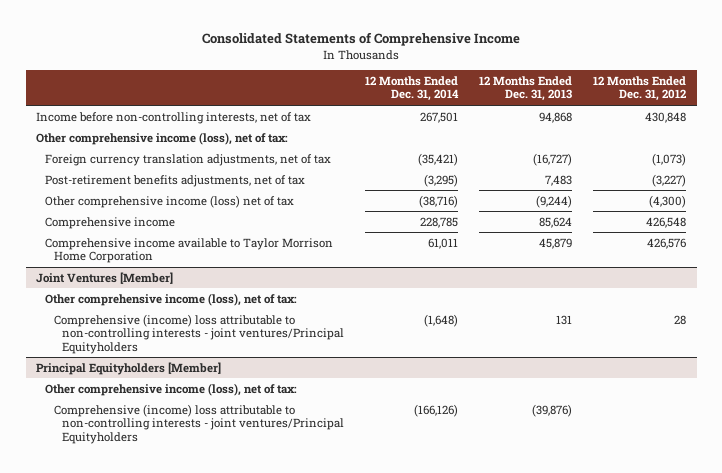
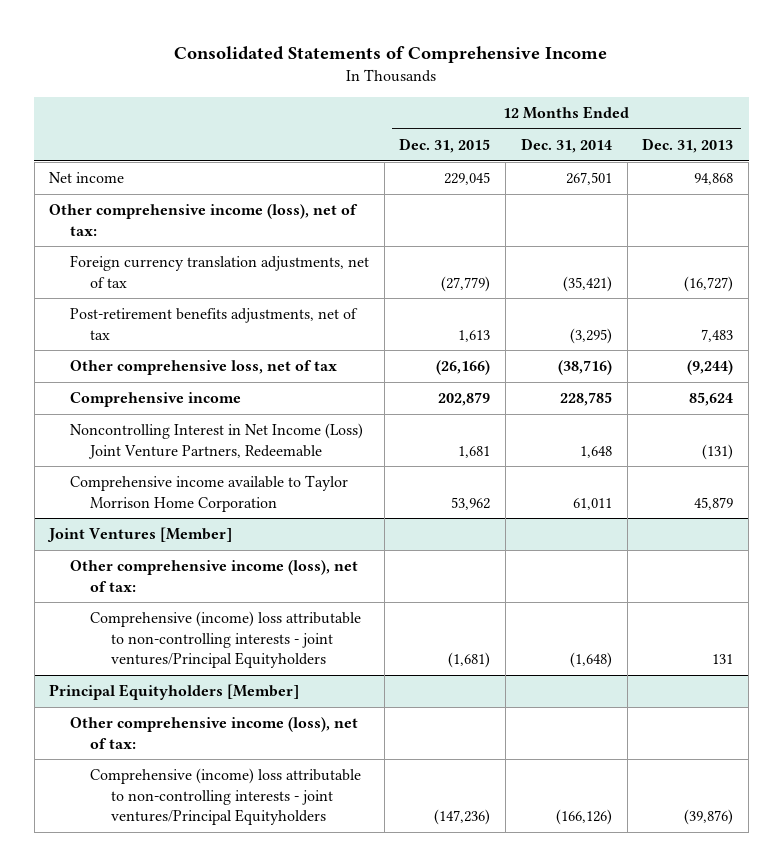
[593,76,687,102] 12 Months Ended Dec. 31, 2012 -> none
none -> [399,137,491,153] Dec. 31, 2015
[35,111,311,124] Income before non-controlling interests, net of tax -> [49,172,125,184] Net income
[44,194,294,208] Other comprehensive income (loss) net of tax -> [69,360,337,376] Other comprehensive loss, net of tax
none -> [69,423,363,459] Noncontrolling Interest in Net Income (Loss) Joint Venture Partners, Redeemable

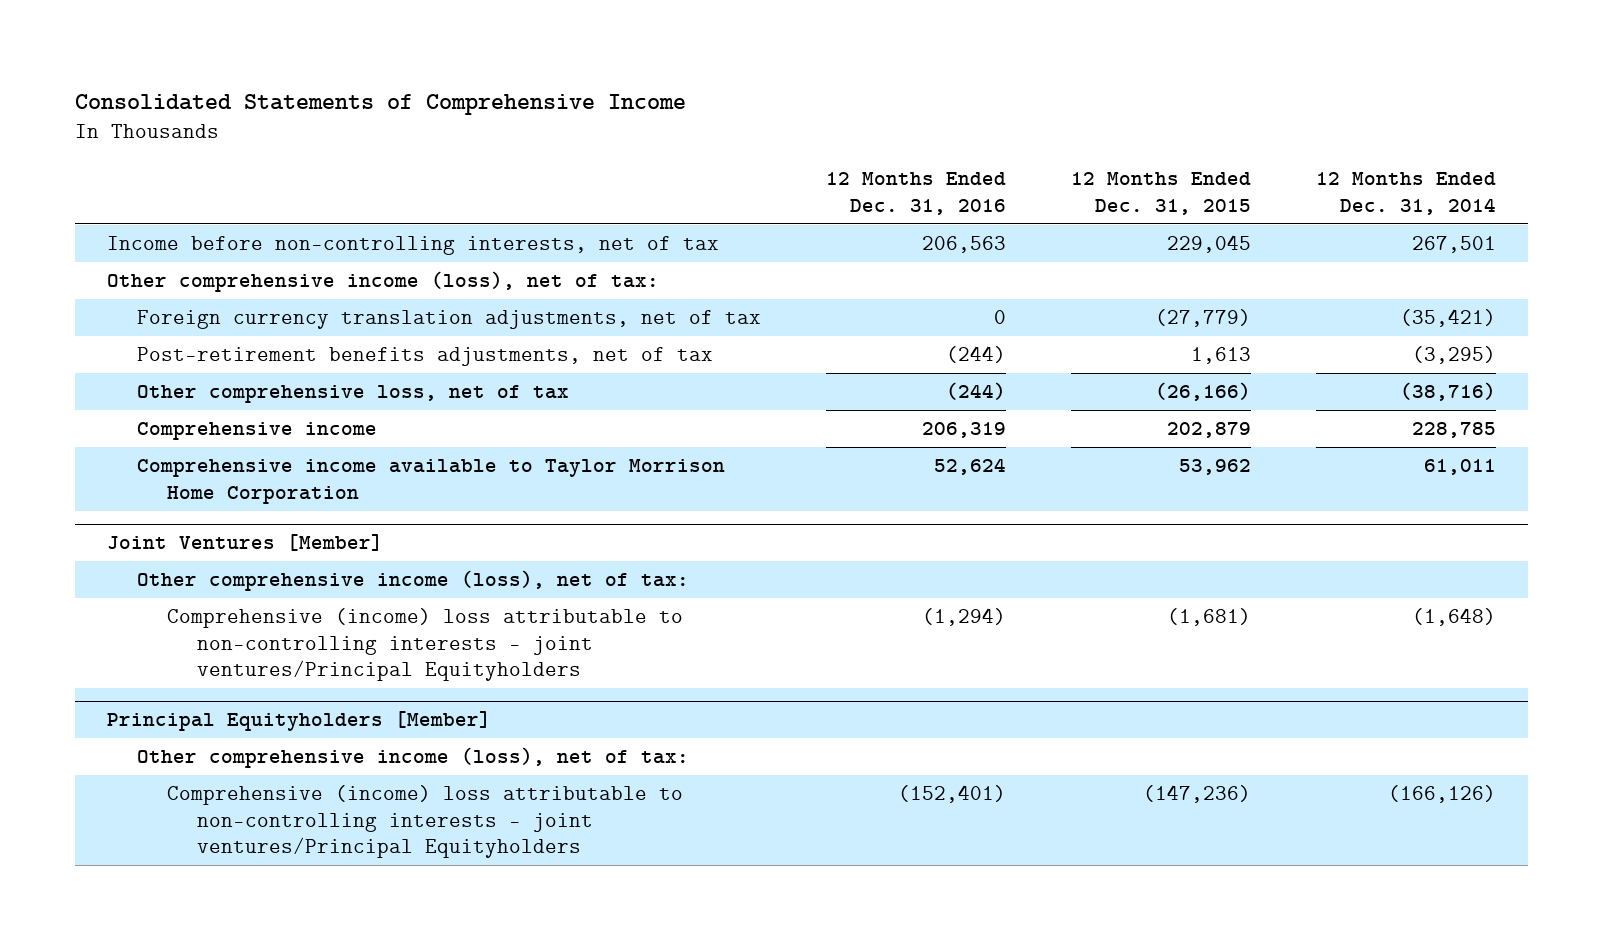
[642,137,734,153] Dec. 31, 2013 -> none
none -> [826,172,1007,215] 12 Months Ended Dec. 31, 2016
[49,172,125,184] Net income -> [107,236,720,256] Income before non-controlling interests, net of tax
[69,423,363,459] Noncontrolling Interest in Net Income (Loss) Joint Venture Partners, Redeemable -> none

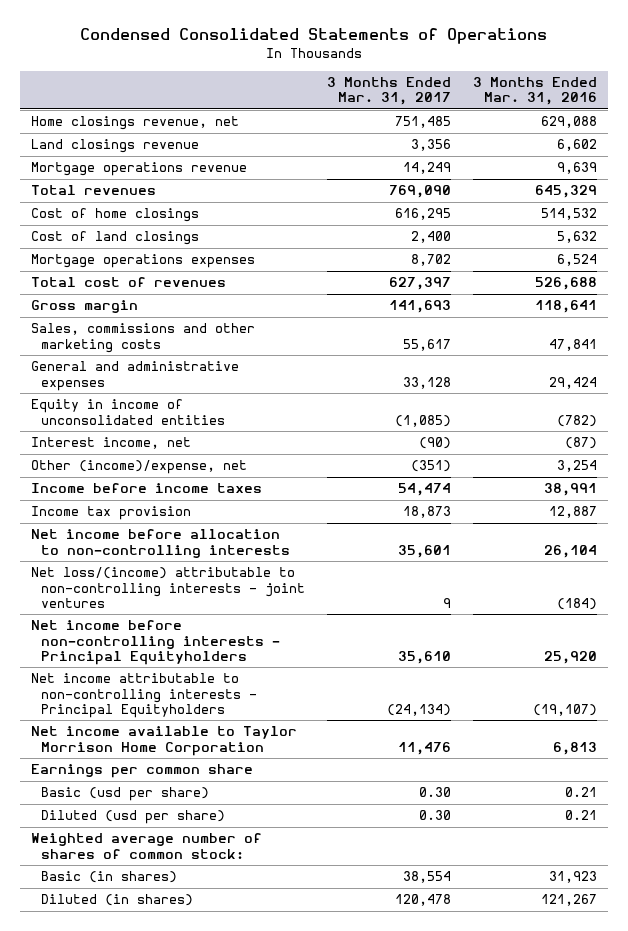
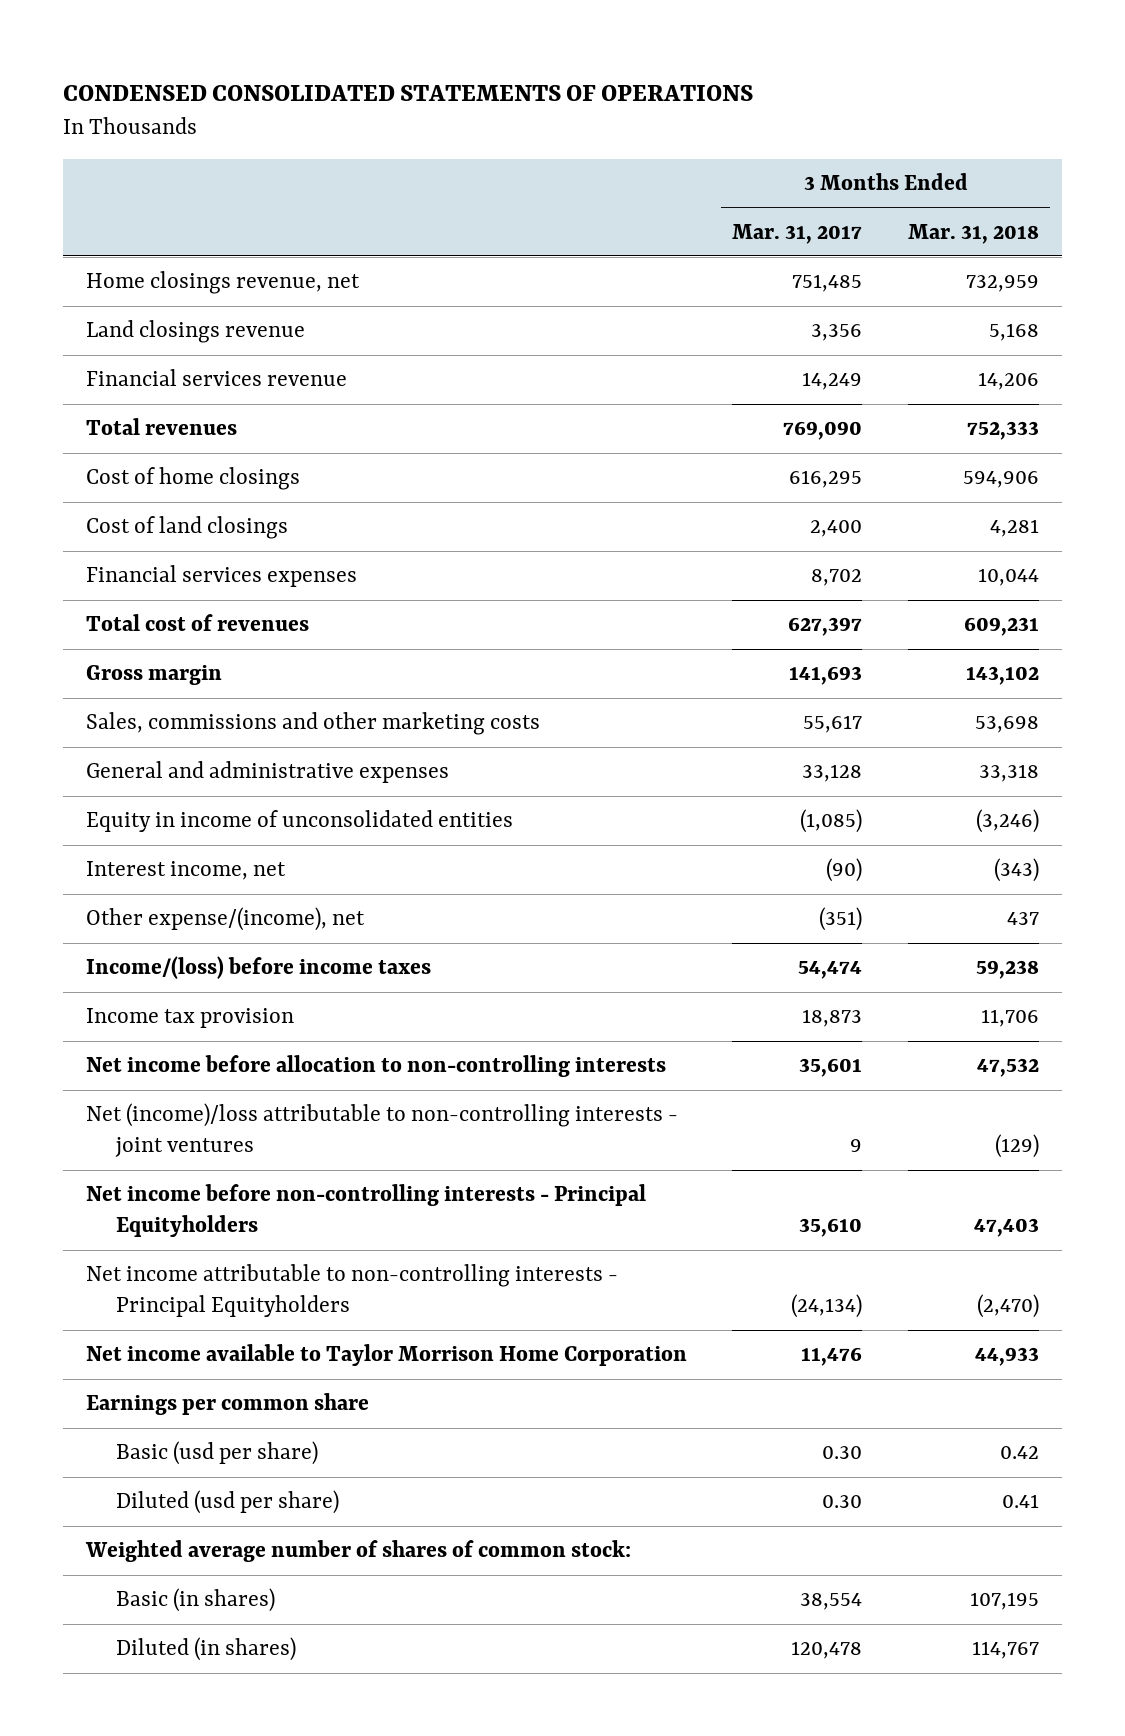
[80,28,548,45] Condensed Consolidated Statements of Operations -> [63,85,754,102] CONDENSED CONSOLIDATED STATEMENTS OF OPERATIONS
[472,76,597,106] 3 Months Ended Mar. 31, 2016 -> none
none -> [907,223,1039,244] Mar. 31, 2018
[31,162,248,177] Mortgage operations revenue -> [85,369,347,387] Financial services revenue
[31,254,256,269] Mortgage operations expenses -> [85,565,357,588] Financial services expenses
[31,460,248,475] Other (income)/expense, net -> [85,907,365,932] Other expense/(income), net
[31,483,263,494] Income before income taxes -> [85,956,431,980] Income/(loss) before income taxes
[31,567,305,608] Net loss/(income) attributable to non-controlling interests - joint ventures -> [85,1103,678,1158] Net (income)/loss attributable to non-controlling interests - joint ventures

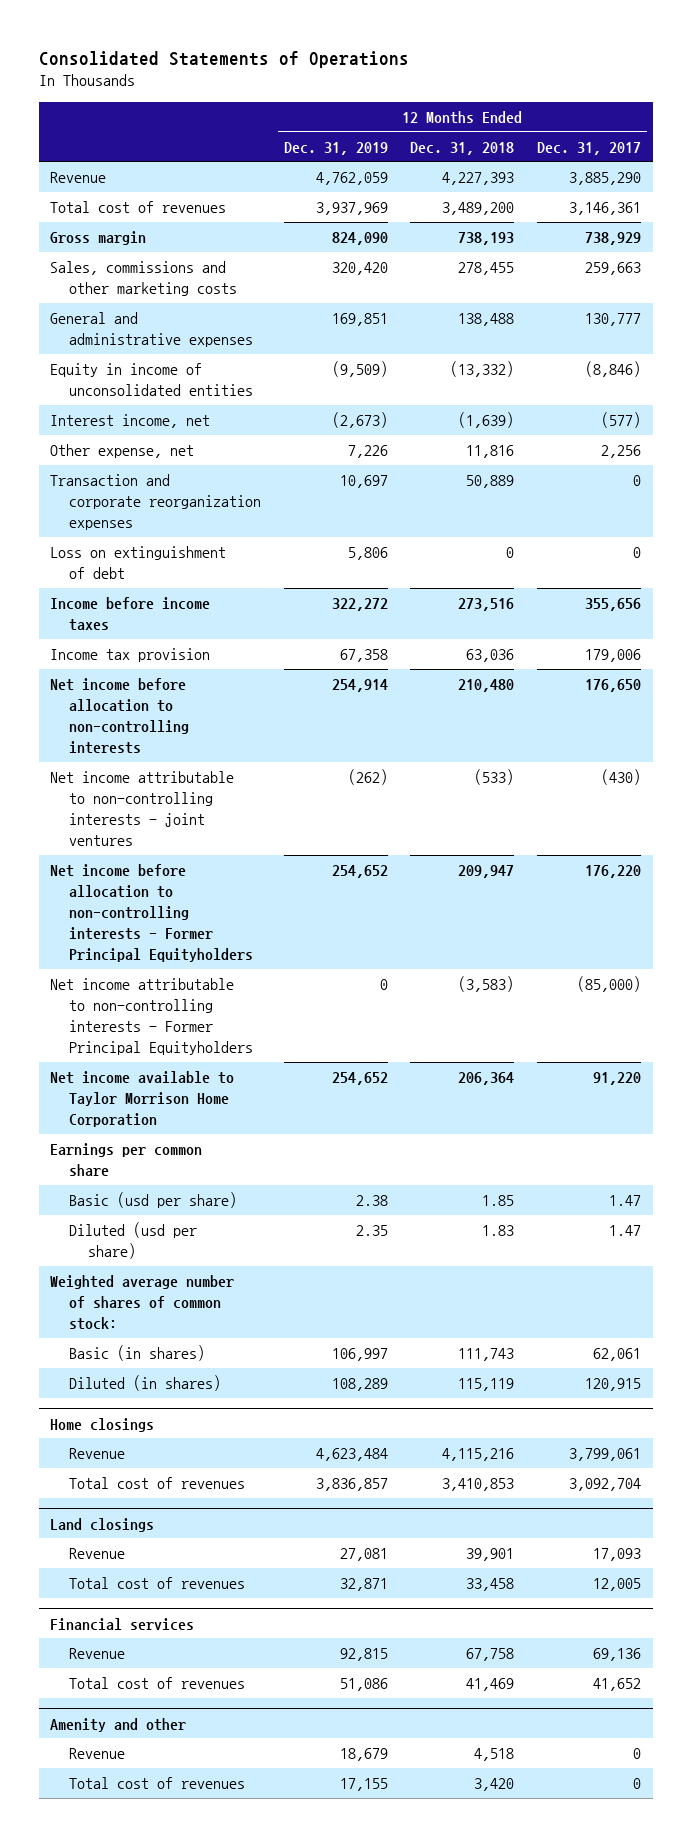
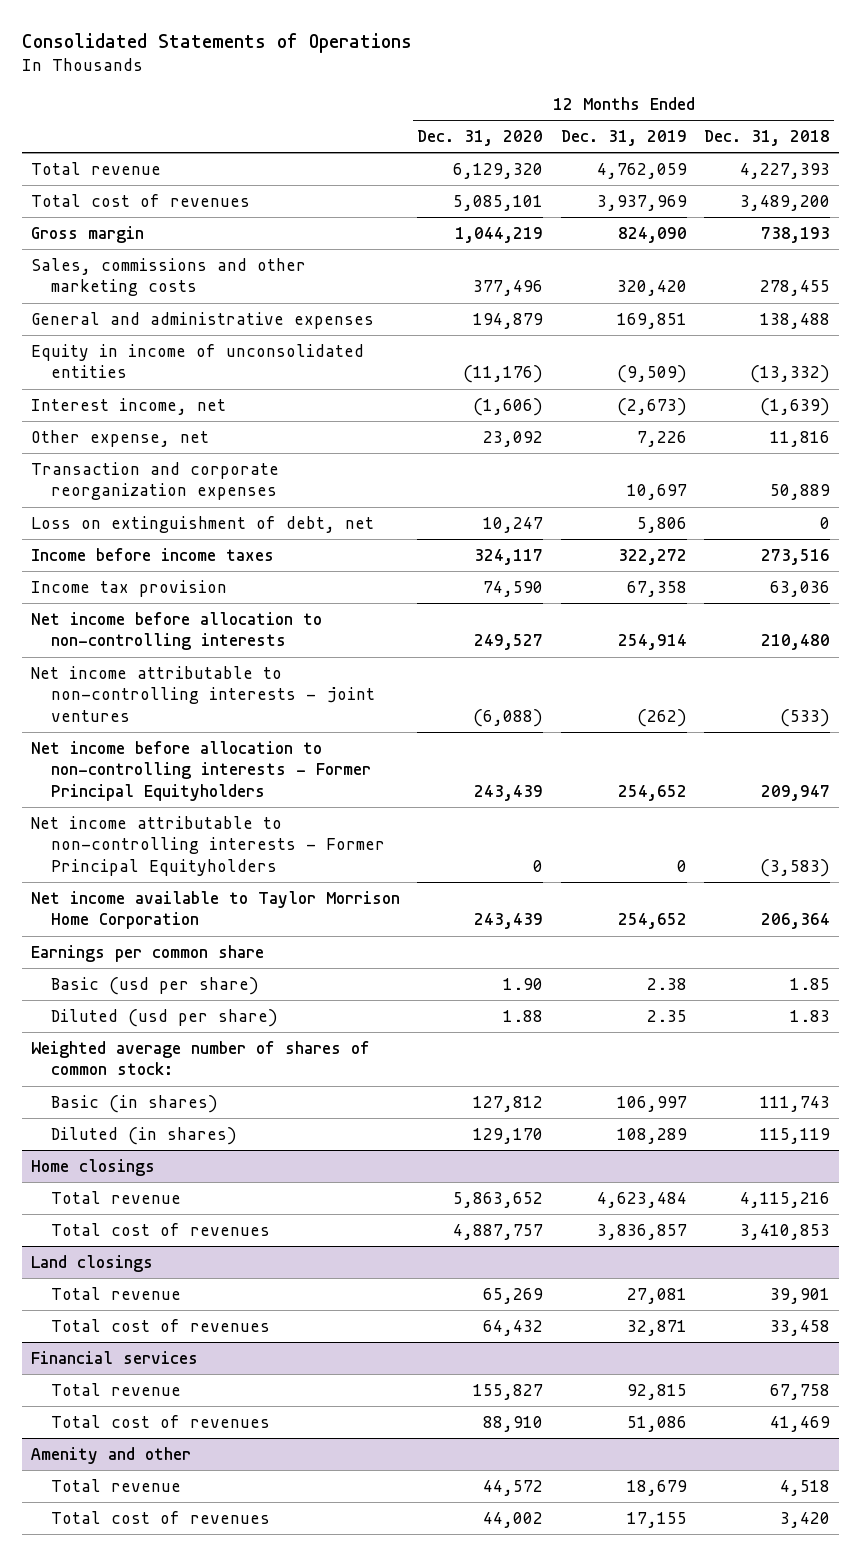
[537,141,642,155] Dec. 31, 2017 -> none
none -> [417,130,544,147] Dec. 31, 2020
[49,172,106,184] Revenue -> [30,161,161,175] Total revenue
[49,546,226,580] Loss on extinguishment of debt -> [30,515,374,533] Loss on extinguishment of debt, net
[68,1448,125,1460] Revenue -> [51,1190,182,1204] Total revenue
[68,1548,125,1560] Revenue -> [51,1286,182,1300] Total revenue
[68,1648,125,1660] Revenue -> [51,1382,182,1396] Total revenue
[68,1748,125,1760] Revenue -> [51,1478,182,1492] Total revenue

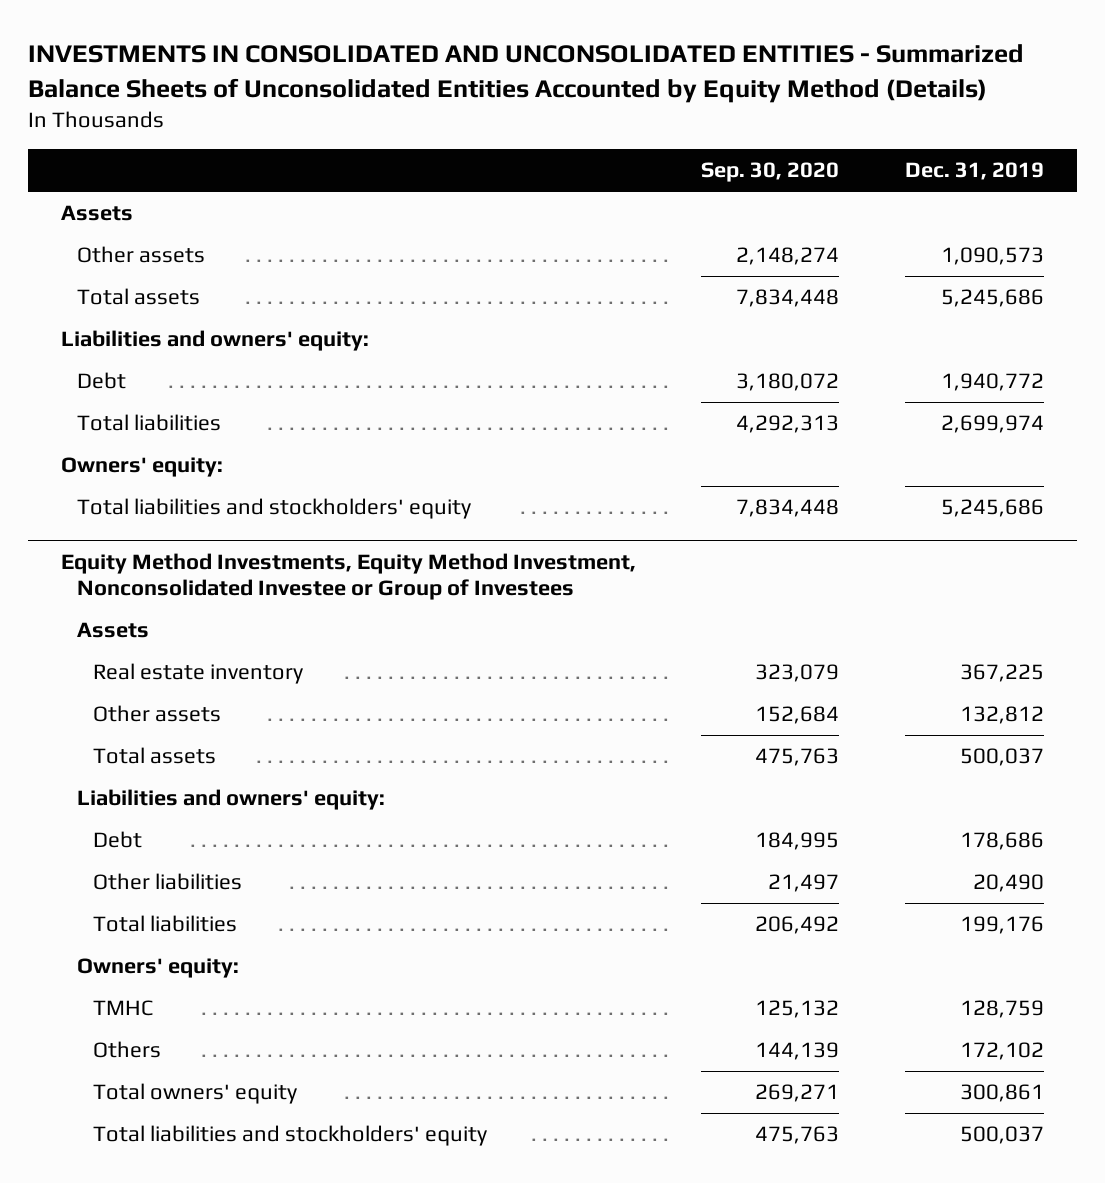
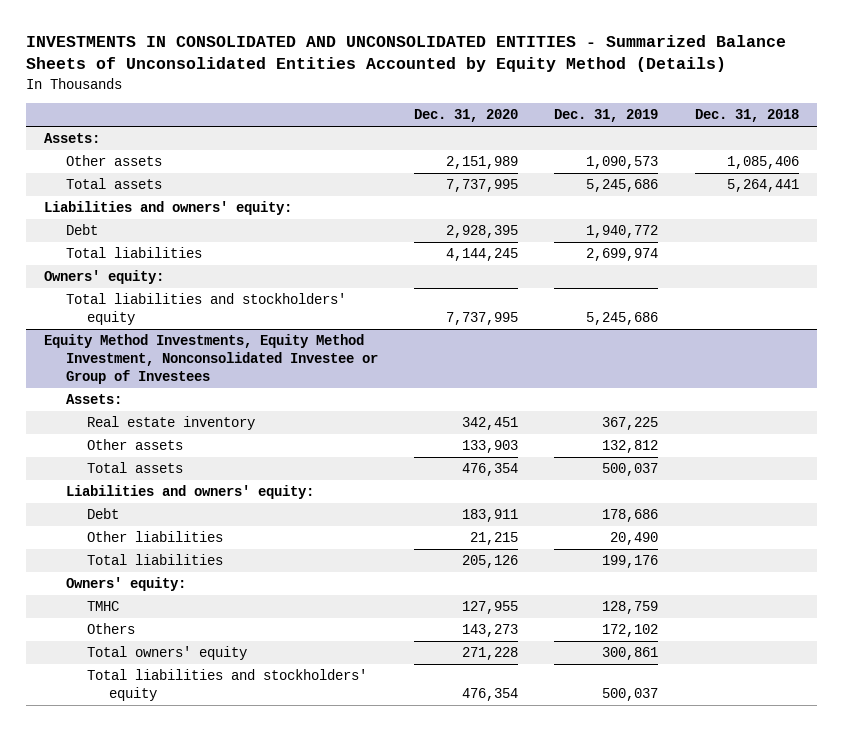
[701,162,840,183] Sep. 30, 2020 -> none
none -> [413,109,518,123] Dec. 31, 2020
none -> [694,109,799,123] Dec. 31, 2018
[60,205,133,222] Assets -> [43,133,100,144] Assets:
[76,622,149,639] Assets -> [65,394,122,405] Assets:

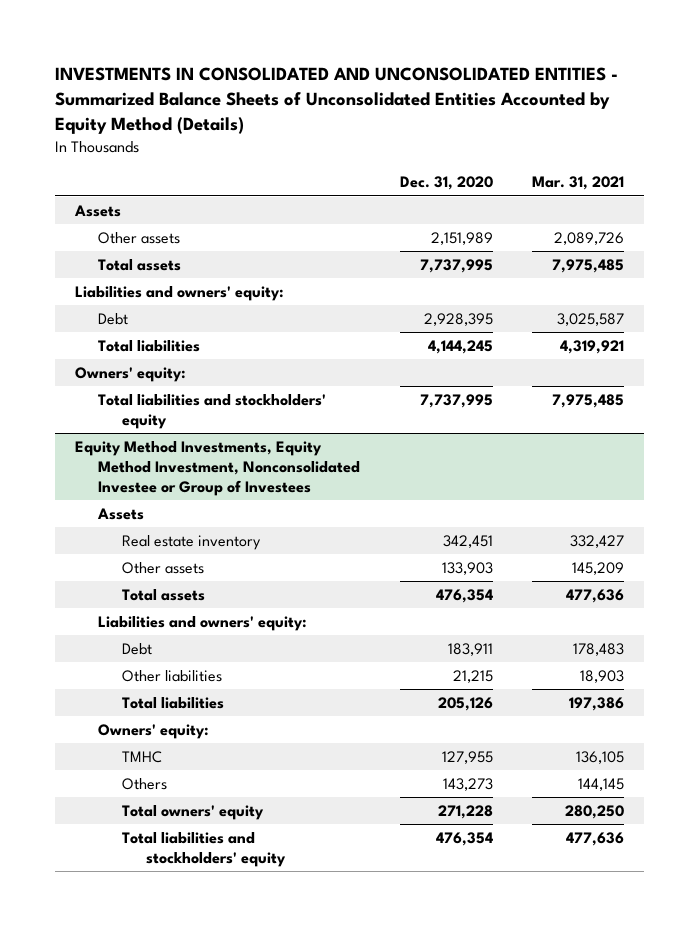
[554,109,659,123] Dec. 31, 2019 -> none
[694,109,799,123] Dec. 31, 2018 -> none
none -> [532,176,625,191] Mar. 31, 2021
[43,133,100,144] Assets: -> [73,205,121,218] Assets
[65,394,122,405] Assets: -> [97,508,145,521] Assets

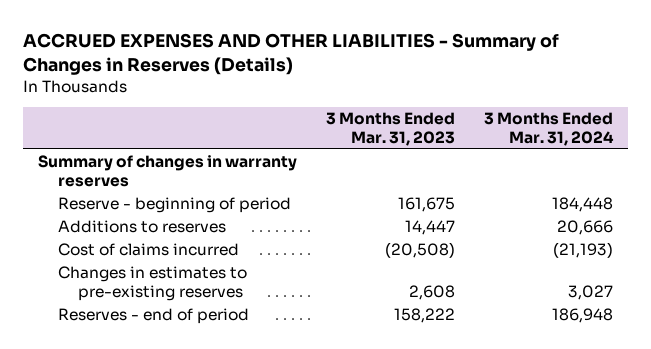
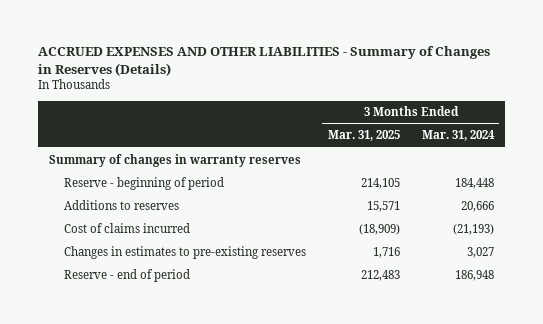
[325,112,455,146] 3 Months Ended Mar. 31, 2023 -> none
none -> [327,130,400,142] Mar. 31, 2025
[58,308,250,325] Reserves - end of period -> [64,268,191,282] Reserve - end of period

